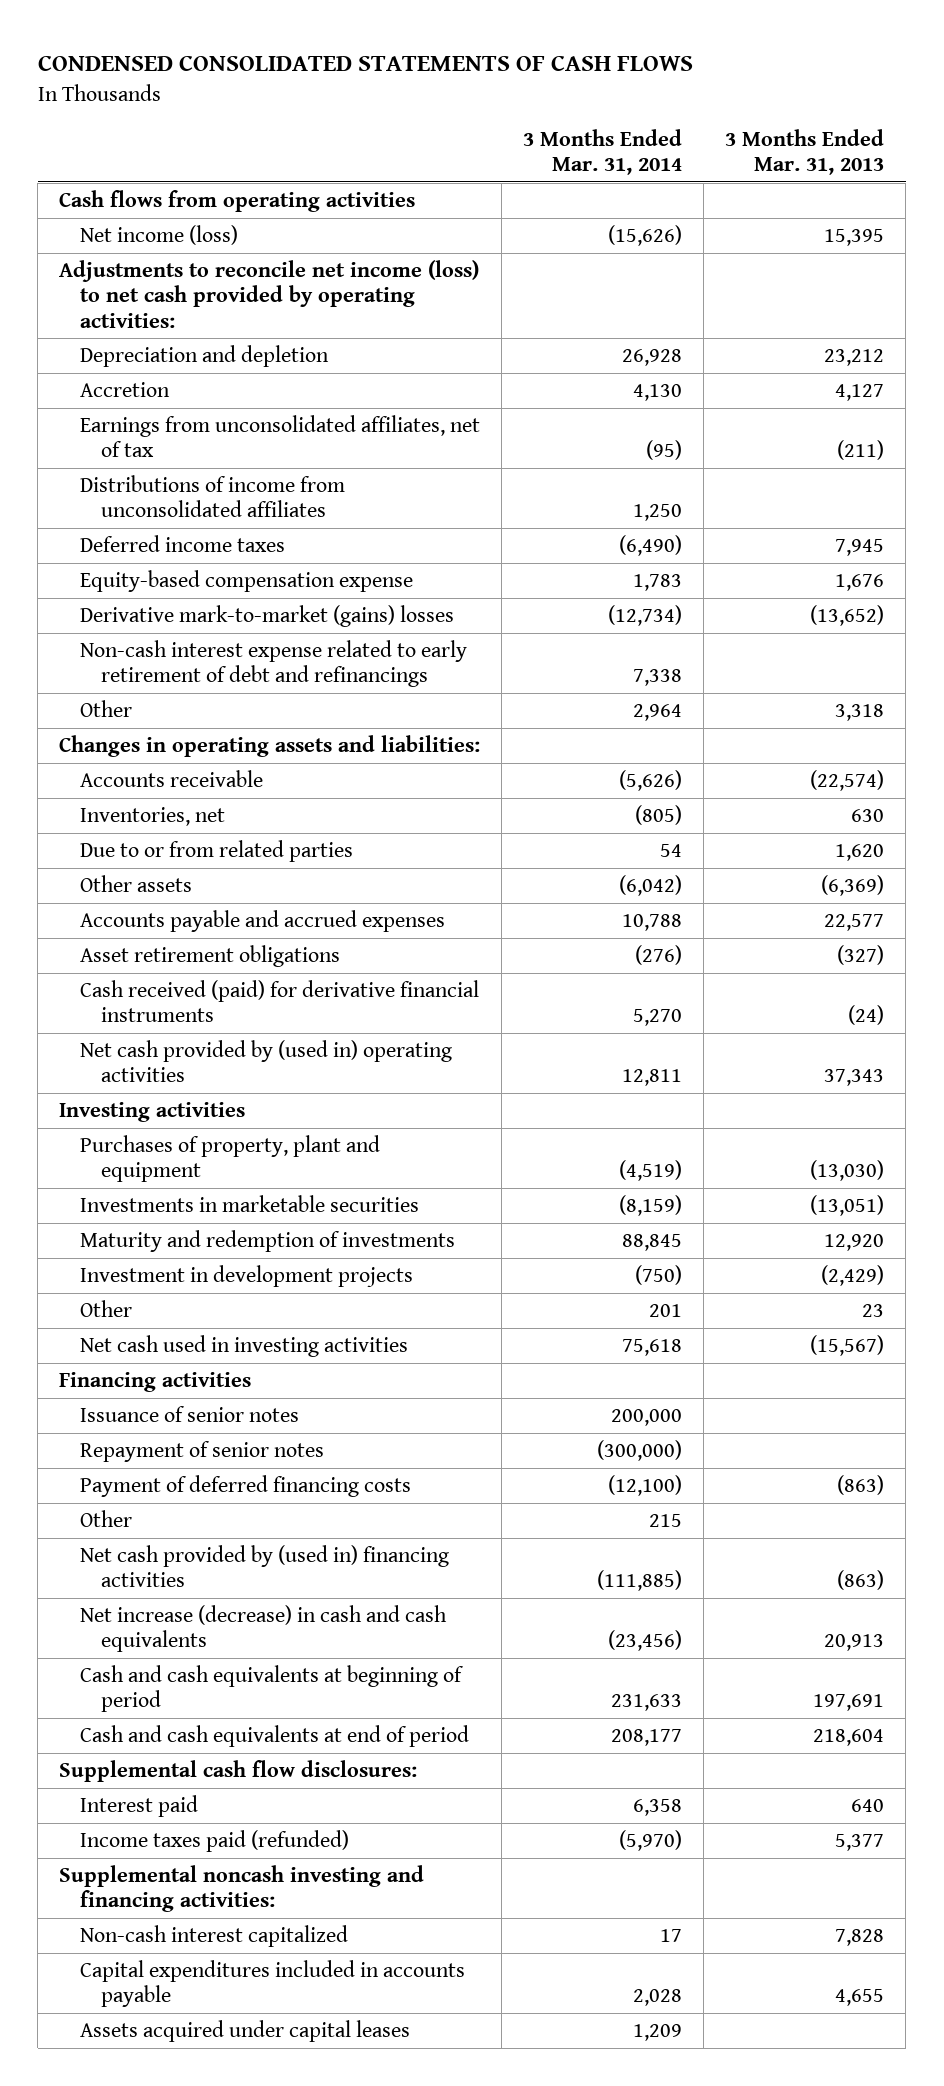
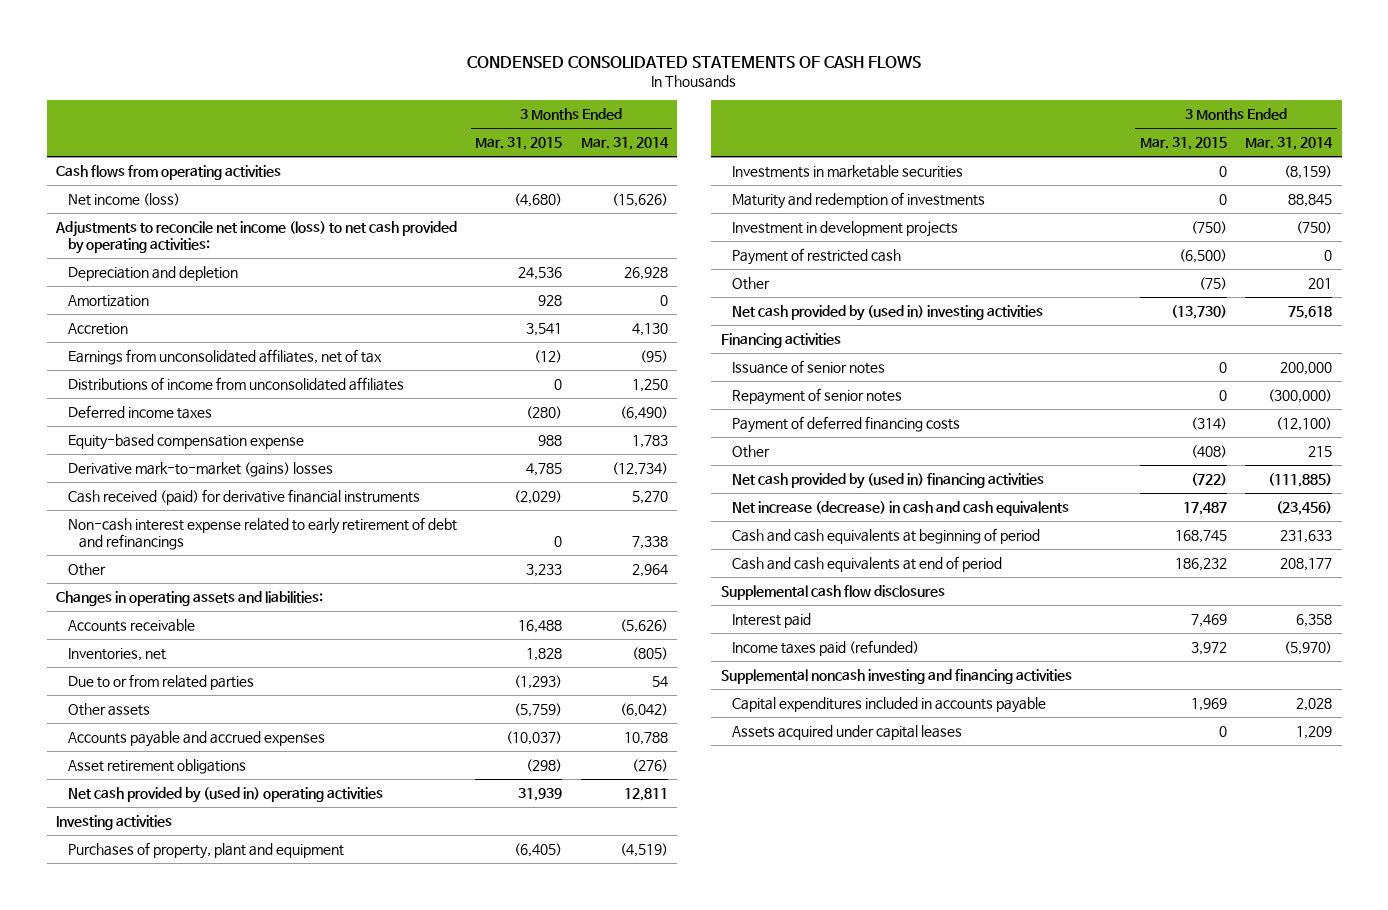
[725,129,885,176] 3 Months Ended Mar. 31, 2013 -> none
none -> [475,137,563,151] Mar. 31, 2015
none -> [67,294,149,307] Amortization
[79,979,479,1023] Cash received (paid) for derivative financial instruments -> [67,488,420,505] Cash received (paid) for derivative financial instruments
none -> [732,247,902,265] Payment of restricted cash
[79,1334,408,1357] Net cash used in investing activities -> [732,304,1044,321] Net cash provided by (used in) investing activities
[59,1759,418,1782] Supplemental cash flow disclosures: -> [720,584,945,600] Supplemental cash flow disclosures
[79,1924,348,1947] Non-cash interest capitalized -> none
[59,1864,425,1913] Supplemental noncash investing and financing activities: -> [720,668,1072,684] Supplemental noncash investing and financing activities

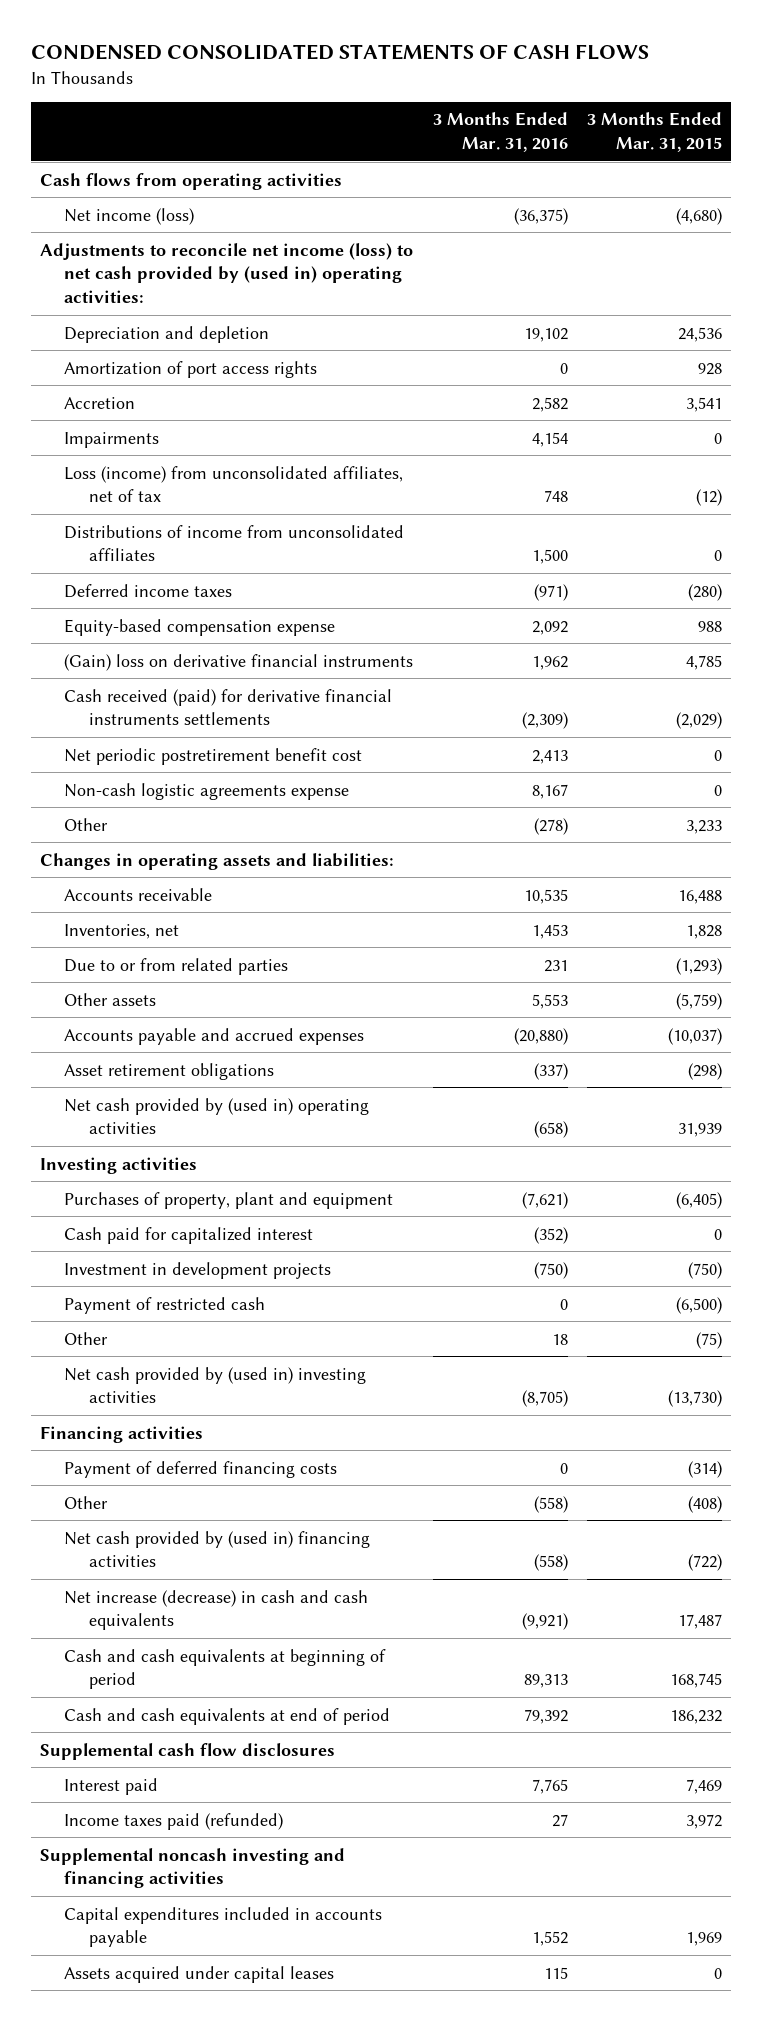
[580,137,669,151] Mar. 31, 2014 -> none
none -> [432,112,568,153] 3 Months Ended Mar. 31, 2016
[54,220,457,255] Adjustments to reconcile net income (loss) to net cash provided by operating activities: -> [40,242,414,303] Adjustments to reconcile net income (loss) to net cash provided by (used in) operating activities:
[67,294,149,307] Amortization -> [64,360,318,378] Amortization of port access rights
none -> [64,431,160,448] Impairments
[67,348,382,365] Earnings from unconsolidated affiliates, net of tax -> [64,465,404,503] Loss (income) from unconsolidated affiliates, net of tax
[67,516,457,551] Non-cash interest expense related to early retirement of debt and refinancings -> none
[67,461,333,477] Derivative mark-to-market (gains) losses -> [64,653,414,671] (Gain) loss on derivative financial instruments
[67,488,420,505] Cash received (paid) for derivative financial instruments -> [64,688,393,726] Cash received (paid) for derivative financial instruments settlements
none -> [64,747,363,765] Net periodic postretirement benefit cost
none -> [64,782,350,800] Non-cash logistic agreements expense
[732,164,964,178] Investments in marketable securities -> none
[732,191,986,209] Maturity and redemption of investments -> none
none -> [64,1226,314,1244] Cash paid for capitalized interest
[732,359,886,374] Issuance of senior notes -> none
[732,387,903,405] Repayment of senior notes -> none

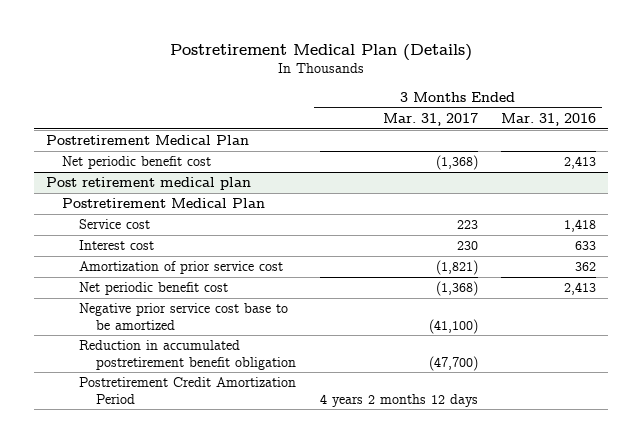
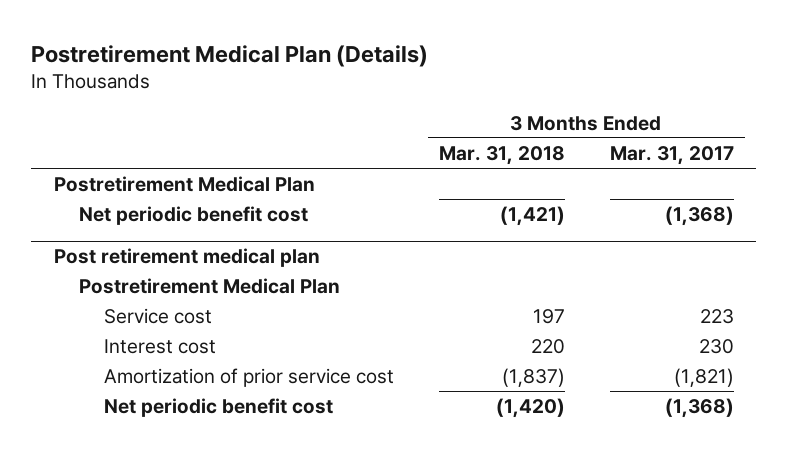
[501,113,597,127] Mar. 31, 2016 -> none
none -> [439,145,566,165] Mar. 31, 2018
[78,303,288,330] Negative prior service cost base to be amortized -> none
[78,340,296,370] Reduction in accumulated postretirement benefit obligation -> none
[78,377,296,404] Postretirement Credit Amortization Period -> none

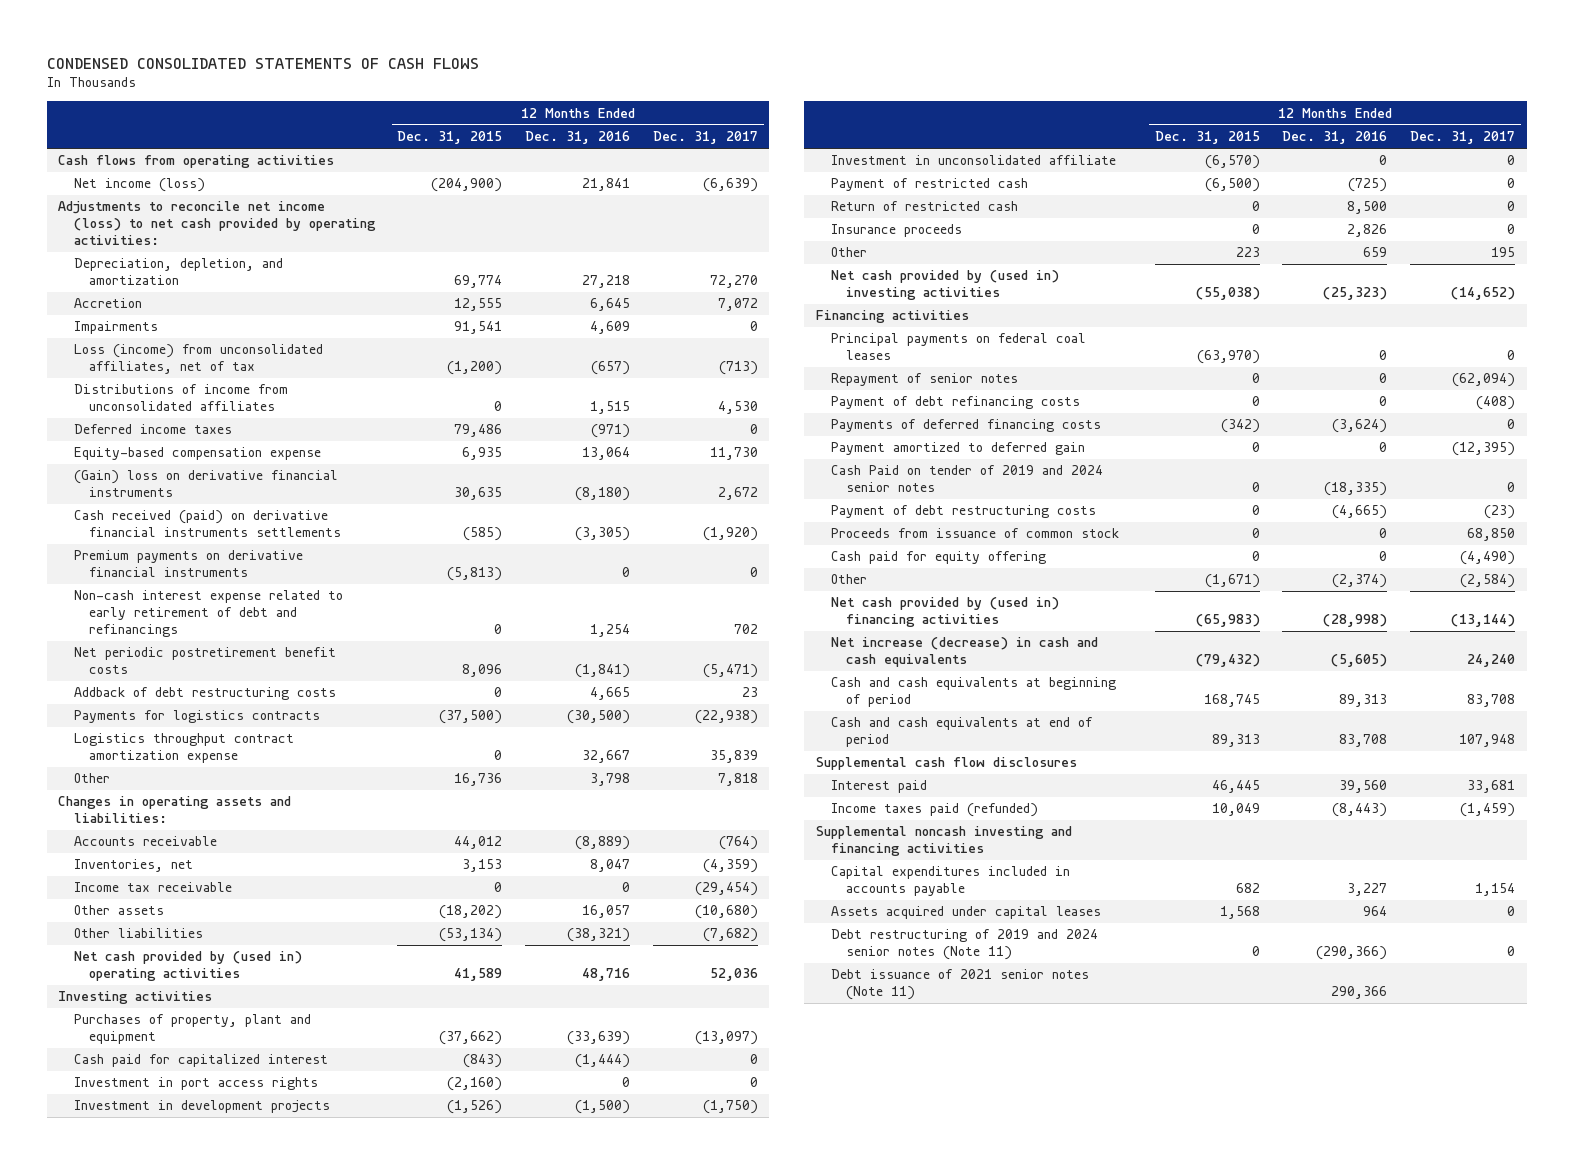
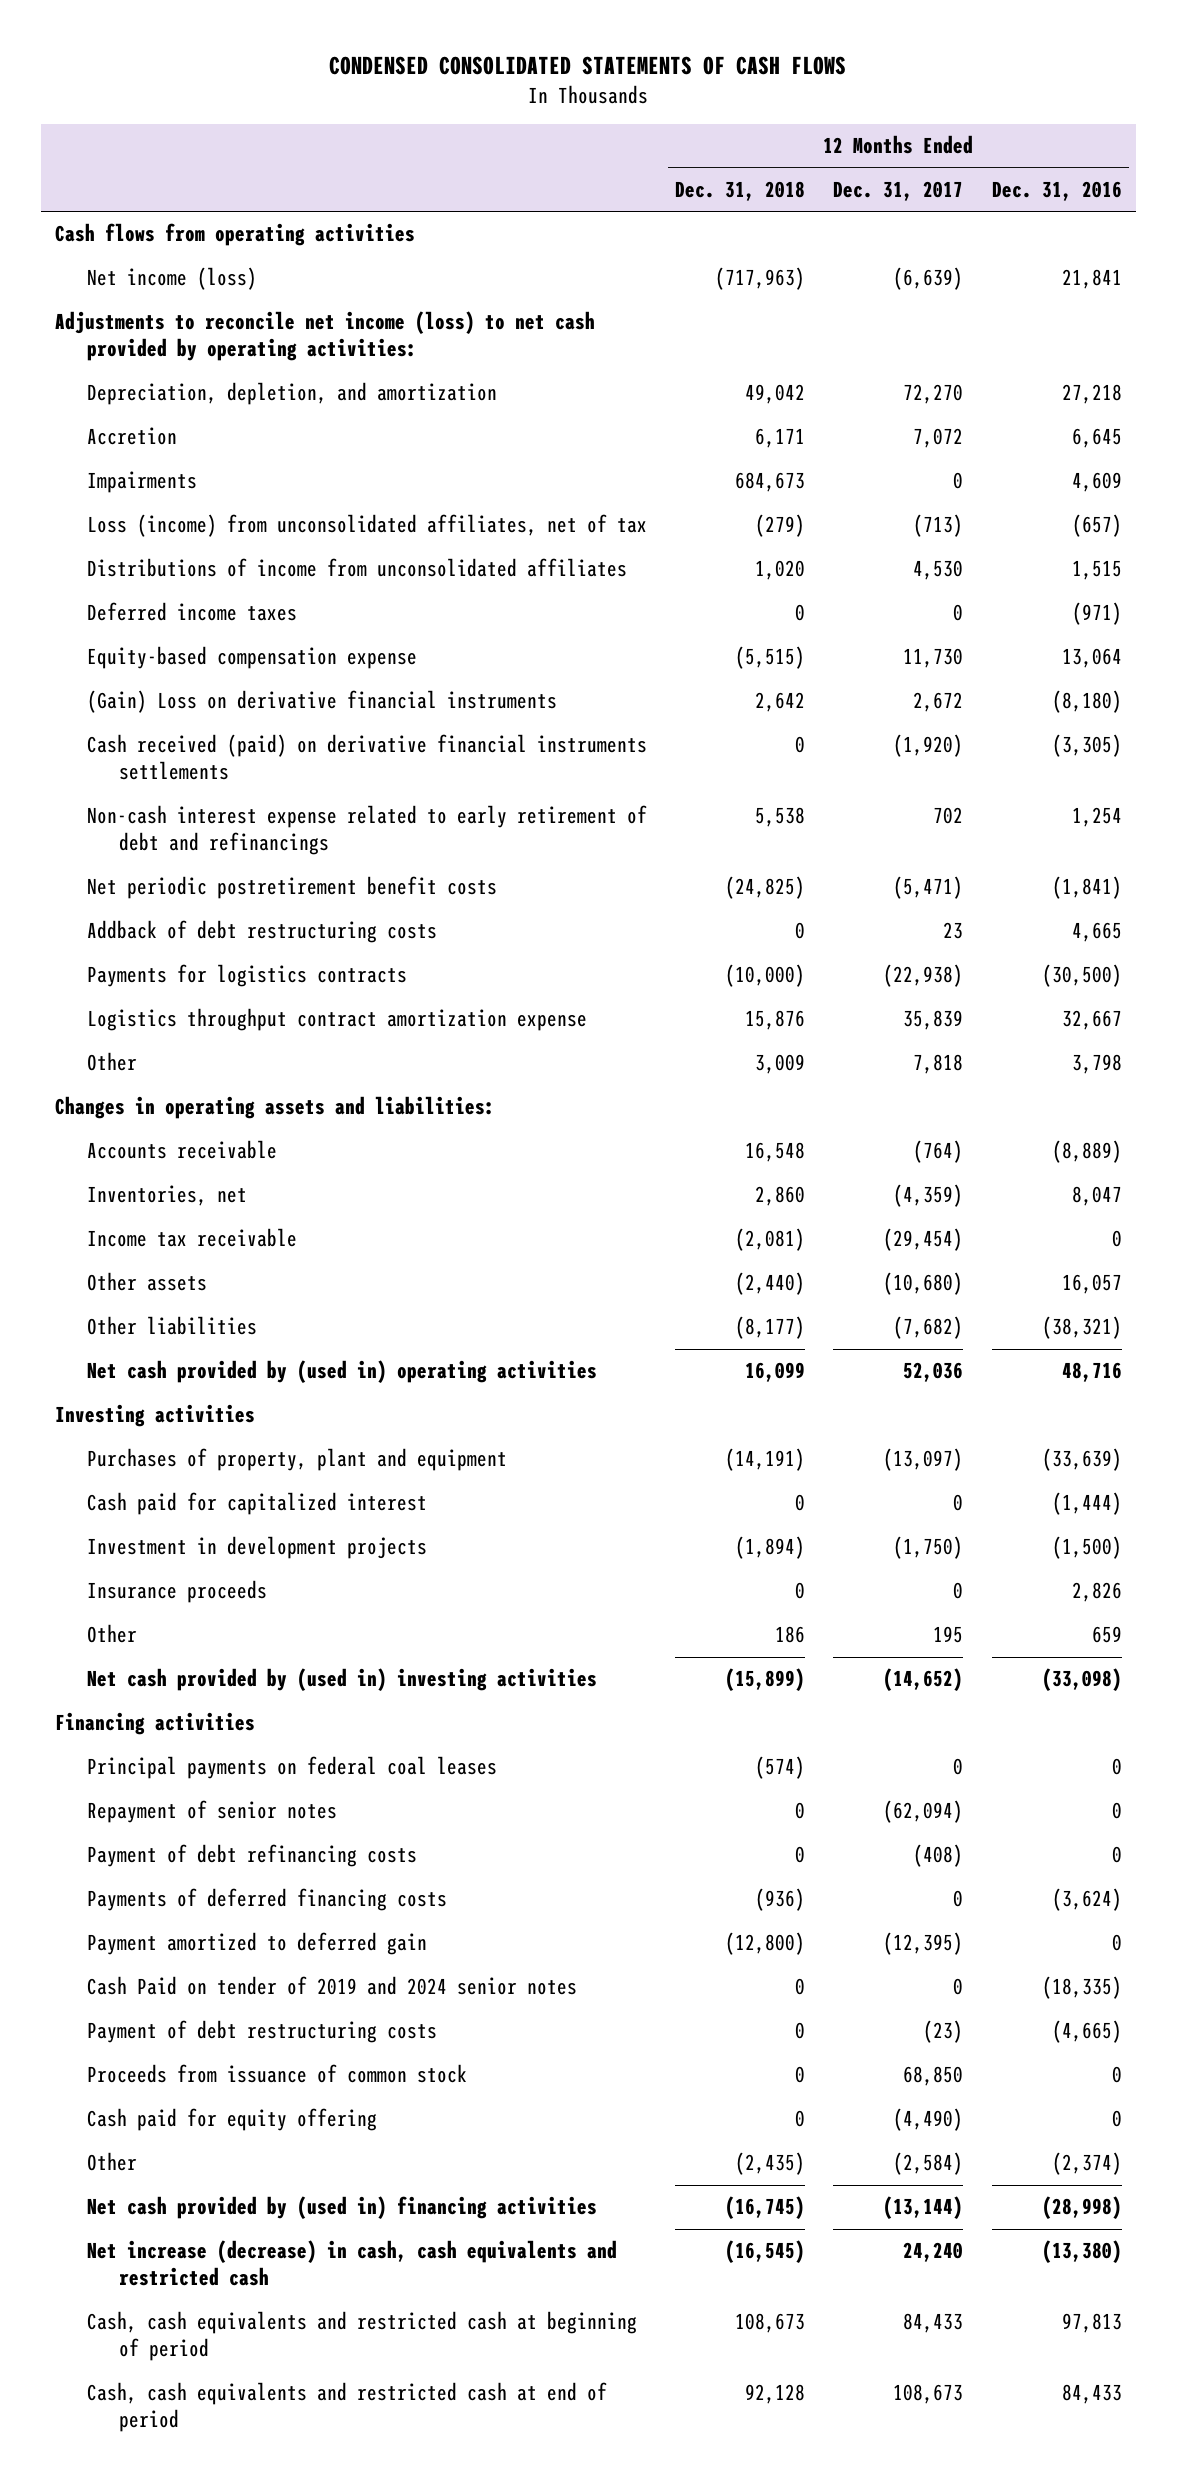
[397,131,503,145] Dec. 31, 2015 -> none
none -> [675,180,806,201] Dec. 31, 2018
[73,470,338,498] (Gain) loss on derivative financial instruments -> [87,690,558,714] (Gain) Loss on derivative financial instruments
[73,550,303,578] Premium payments on derivative financial instruments -> none
[73,1077,318,1091] Investment in port access rights -> none
[830,155,1116,166] Investment in unconsolidated affiliate -> none
[830,178,1028,192] Payment of restricted cash -> none
[830,201,1018,212] Return of restricted cash -> none
[1323,287,1388,301] (25,323) -> [1041,1668,1122,1692] (33,098)
[815,757,1077,771] Supplemental cash flow disclosures -> none
[830,780,927,794] Interest paid -> none
[830,803,1038,818] Income taxes paid (refunded) -> none
[815,826,1072,857] Supplemental noncash investing and financing activities -> none
[830,866,1070,897] Capital expenditures included in accounts payable -> none
[830,906,1101,920] Assets acquired under capital leases -> none
[830,929,1098,961] Debt restructuring of 2019 and 2024 senior notes (Note 11) -> none
[830,969,1089,1001] Debt issuance of 2021 senior notes (Note 11) -> none
[830,637,1098,668] Net increase (decrease) in cash and cash equivalents -> [87,2240,618,2287] Net increase (decrease) in cash, cash equivalents and restricted cash
[1331,654,1388,668] (5,605) -> [1041,2240,1122,2264] (13,380)
[830,677,1116,708] Cash and cash equivalents at beginning of period -> [87,2311,638,2362] Cash, cash equivalents and restricted cash at beginning of period
[1339,694,1388,708] 89,313 -> [1061,2313,1122,2334] 97,813
[1467,694,1516,708] 83,708 -> [903,2313,964,2334] 84,433
[830,717,1093,748] Cash and cash equivalents at end of period -> [87,2382,608,2433] Cash, cash equivalents and restricted cash at end of period
[1339,734,1388,748] 83,708 -> [1061,2384,1122,2405] 84,433
[1459,734,1516,748] 107,948 -> [893,2384,964,2405] 108,673

